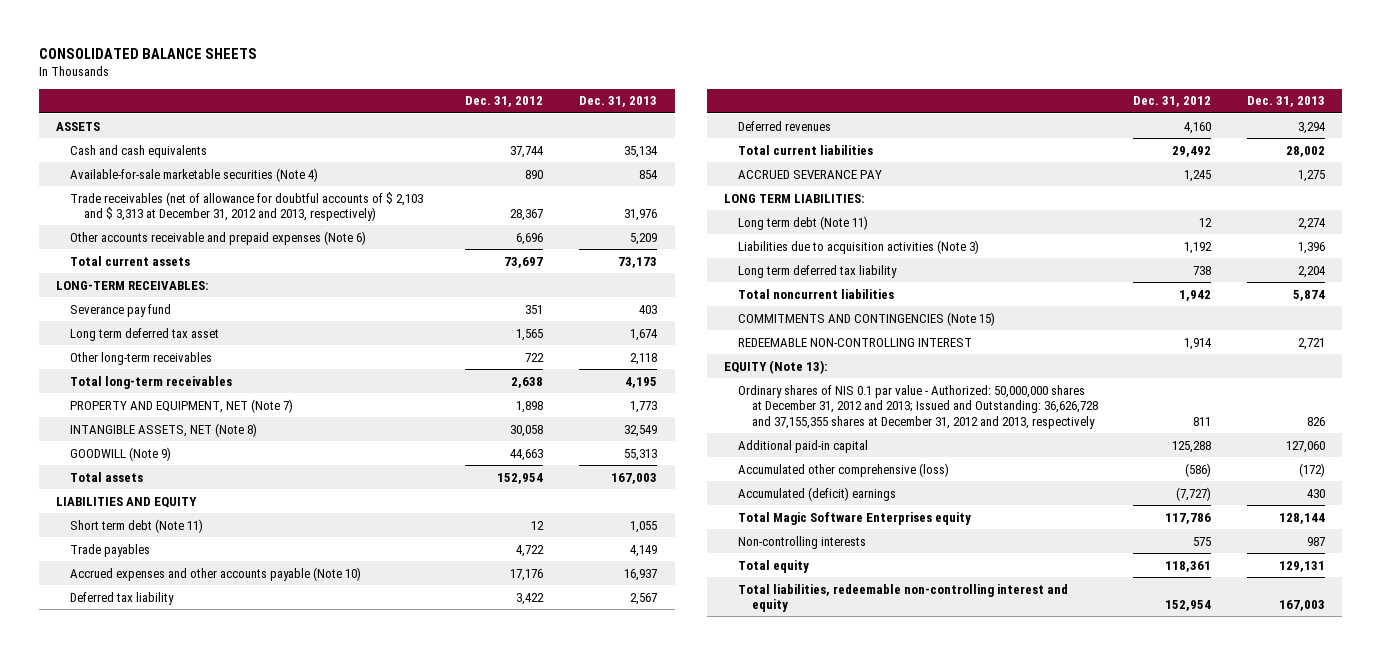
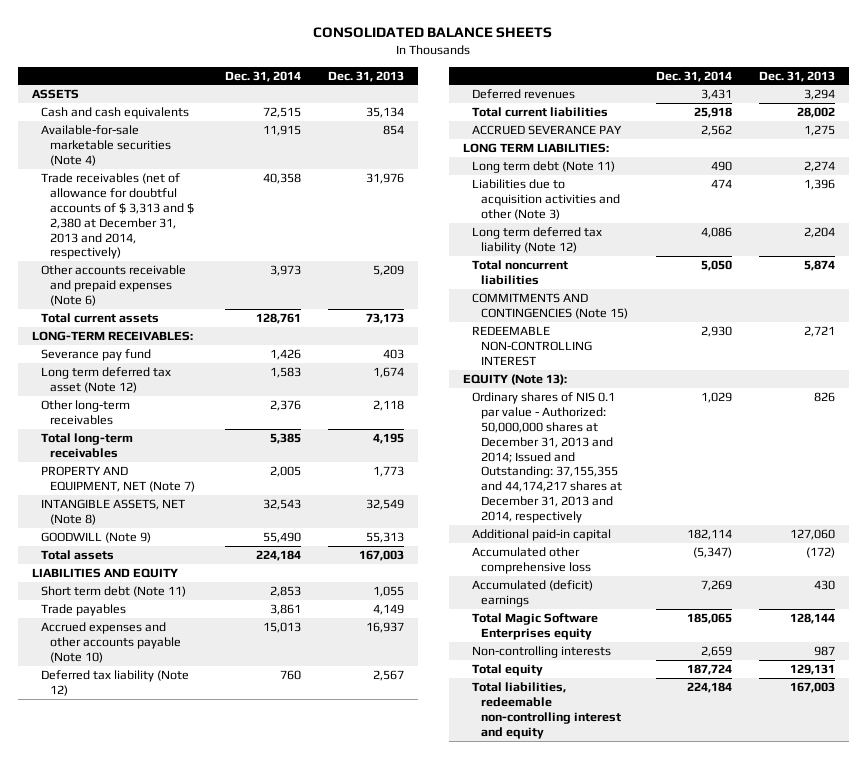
[465,96,544,108] Dec. 31, 2012 -> none
none -> [224,70,301,82] Dec. 31, 2014
[70,191,424,222] Trade receivables (net of allowance for doubtful accounts of $ 2,103 and $ 3,313 at December 31, 2012 and 2013, respectively) -> [41,173,195,260] Trade receivables (net of allowance for doubtful accounts of $ 3,313 and $ 2,380 at December 31, 2013 and 2014, respectively)
[70,327,220,341] Long term deferred tax asset -> [41,367,172,393] Long term deferred tax asset (Note 12)
[70,591,175,605] Deferred tax liability -> [41,670,190,696] Deferred tax liability (Note 12)
[738,239,980,254] Liabilities due to acquisition activities (Note 3) -> [472,179,621,220] Liabilities due to acquisition activities and other (Note 3)
[738,264,898,278] Long term deferred tax liability -> [472,227,603,254] Long term deferred tax liability (Note 12)
[738,384,1098,429] Ordinary shares of NIS 0.1 par value - Authorized: 50,000,000 shares at December 31, 2012 and 2013; Issued and Outstanding: 36,626,728 and 37,155,355 shares at December 31, 2012 and 2013, respectively -> [472,392,623,523] Ordinary shares of NIS 0.1 par value - Authorized: 50,000,000 shares at December 31, 2013 and 2014; Issued and Outstanding: 37,155,355 and 44,174,217 shares at December 31, 2013 and 2014, respectively
[738,462,950,477] Accumulated other comprehensive (loss) -> [472,547,592,574] Accumulated other comprehensive loss

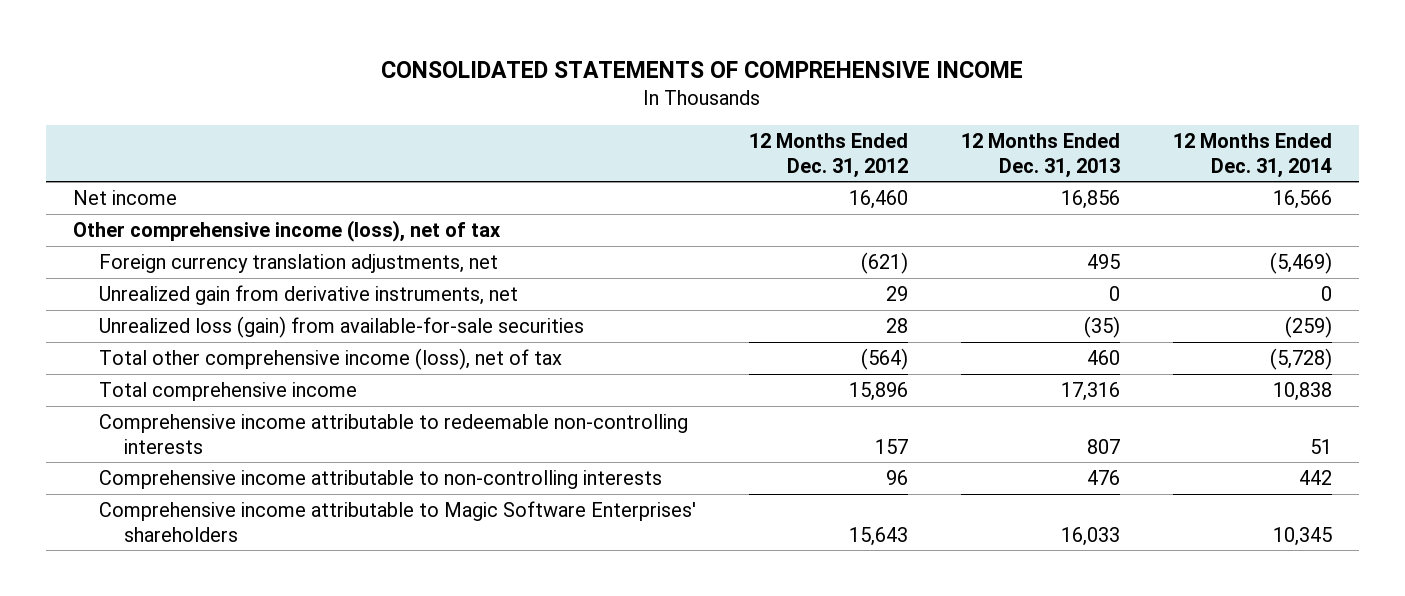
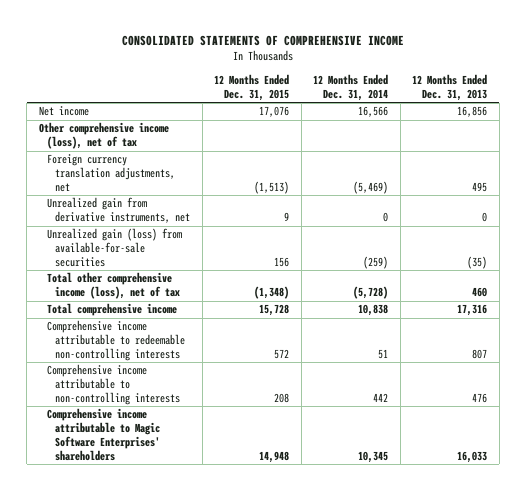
[748,133,908,178] 12 Months Ended Dec. 31, 2012 -> none
none -> [214,74,290,101] 12 Months Ended Dec. 31, 2015
[98,316,584,339] Unrealized loss (gain) from available-for-sale securities -> [47,228,183,267] Unrealized gain (loss) from available-for-sale securities

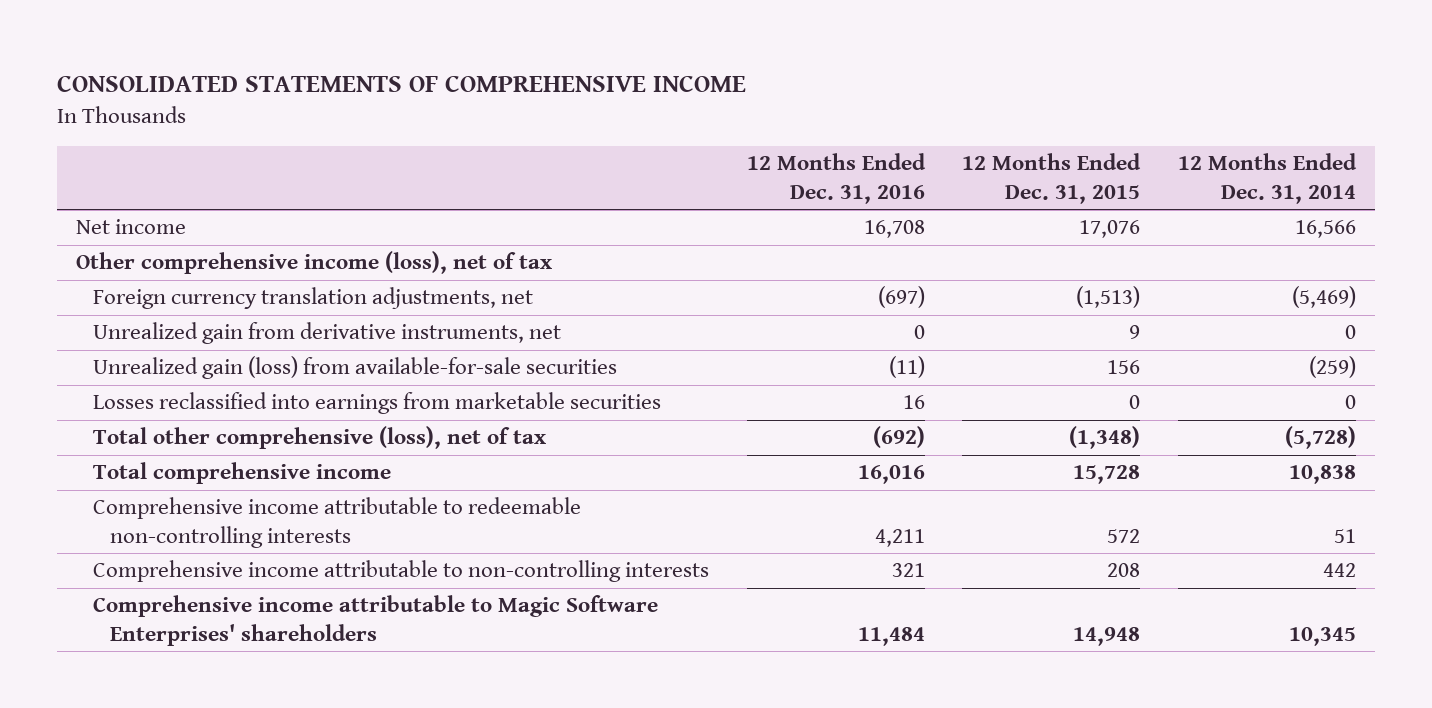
[412,74,488,101] 12 Months Ended Dec. 31, 2013 -> none
none -> [746,152,926,204] 12 Months Ended Dec. 31, 2016
none -> [92,392,661,415] Losses reclassified into earnings from marketable securities
[47,272,181,300] Total other comprehensive income (loss), net of tax -> [92,426,546,450] Total other comprehensive (loss), net of tax

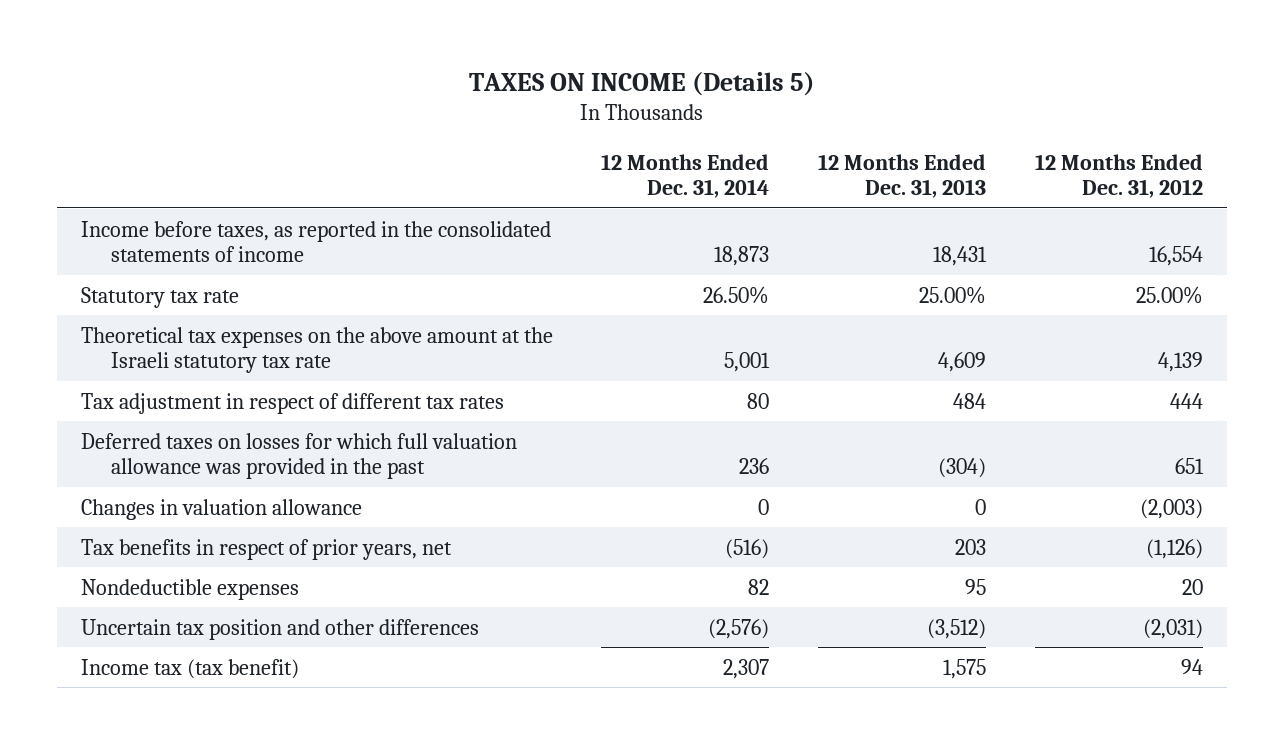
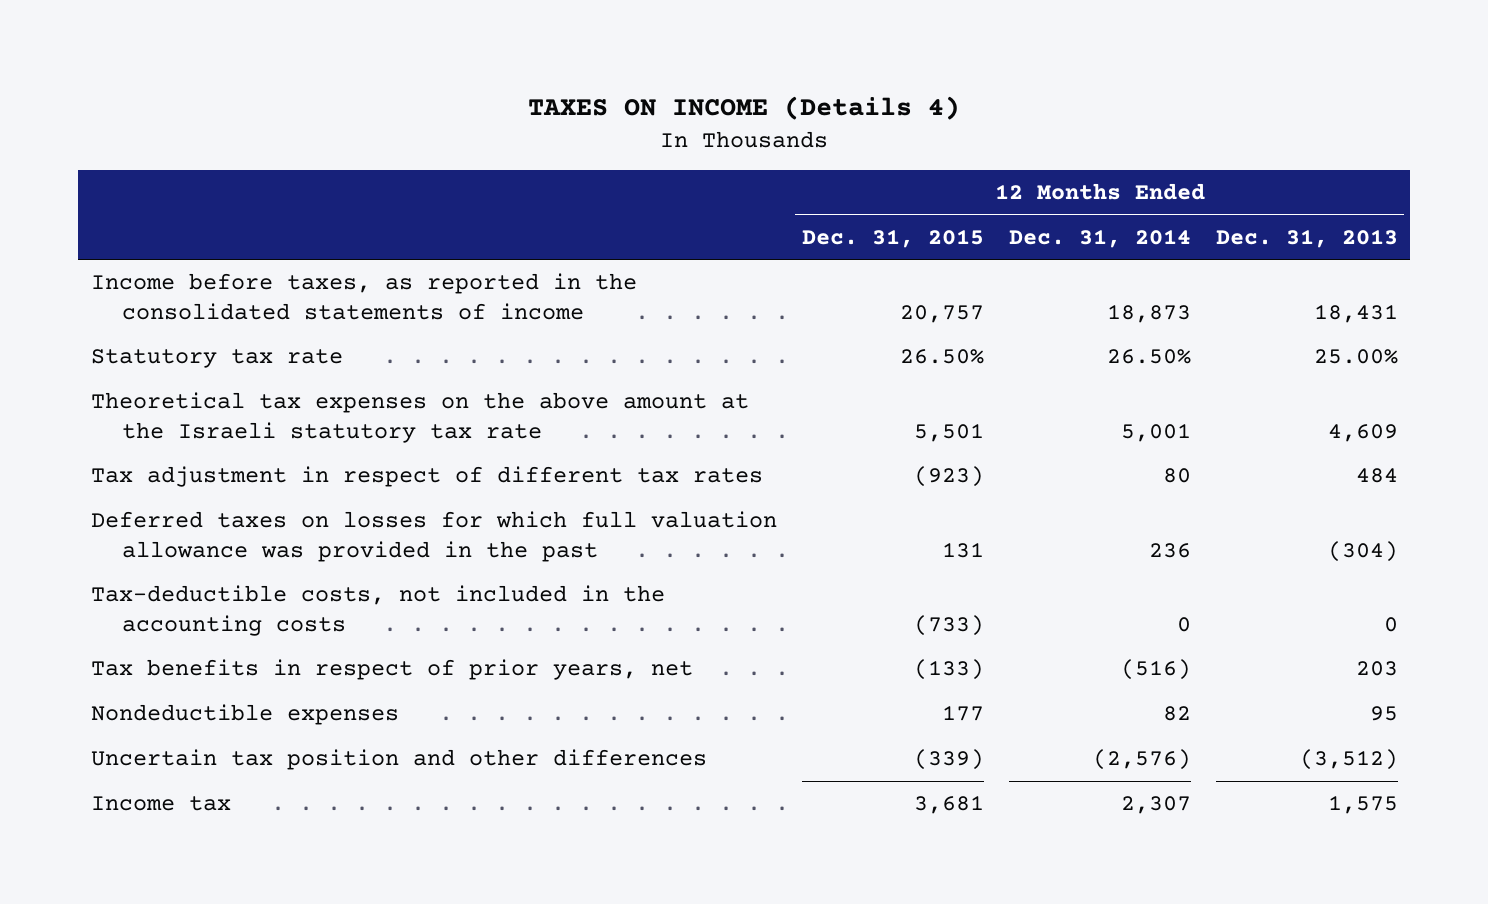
[468,71,815,96] TAXES ON INCOME (Details 5) -> [528,95,961,120] TAXES ON INCOME (Details 4)
[1034,153,1203,199] 12 Months Ended Dec. 31, 2012 -> none
none -> [801,228,984,248] Dec. 31, 2015
[80,498,362,520] Changes in valuation allowance -> none
none -> [90,585,665,636] Tax-deductible costs, not included in the accounting costs
[80,658,299,679] Income tax (tax benefit) -> [90,796,231,812] Income tax

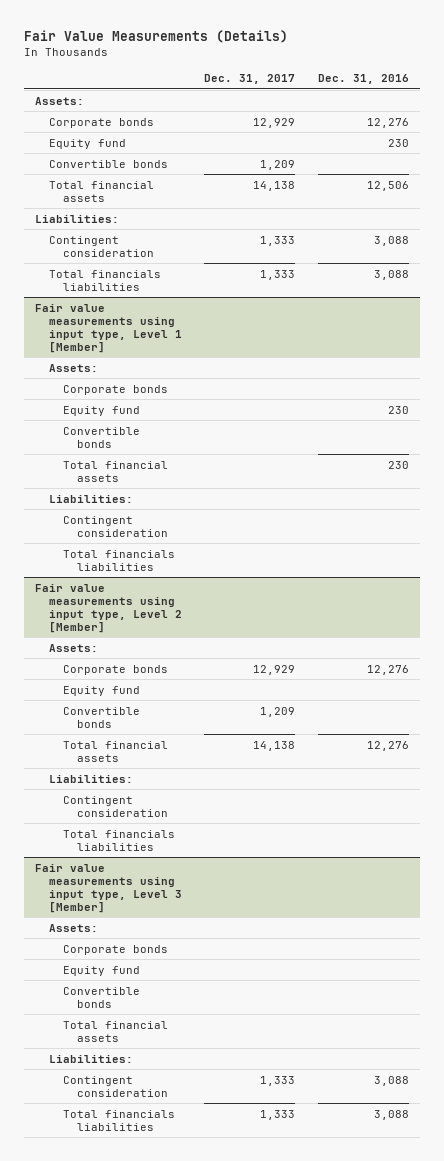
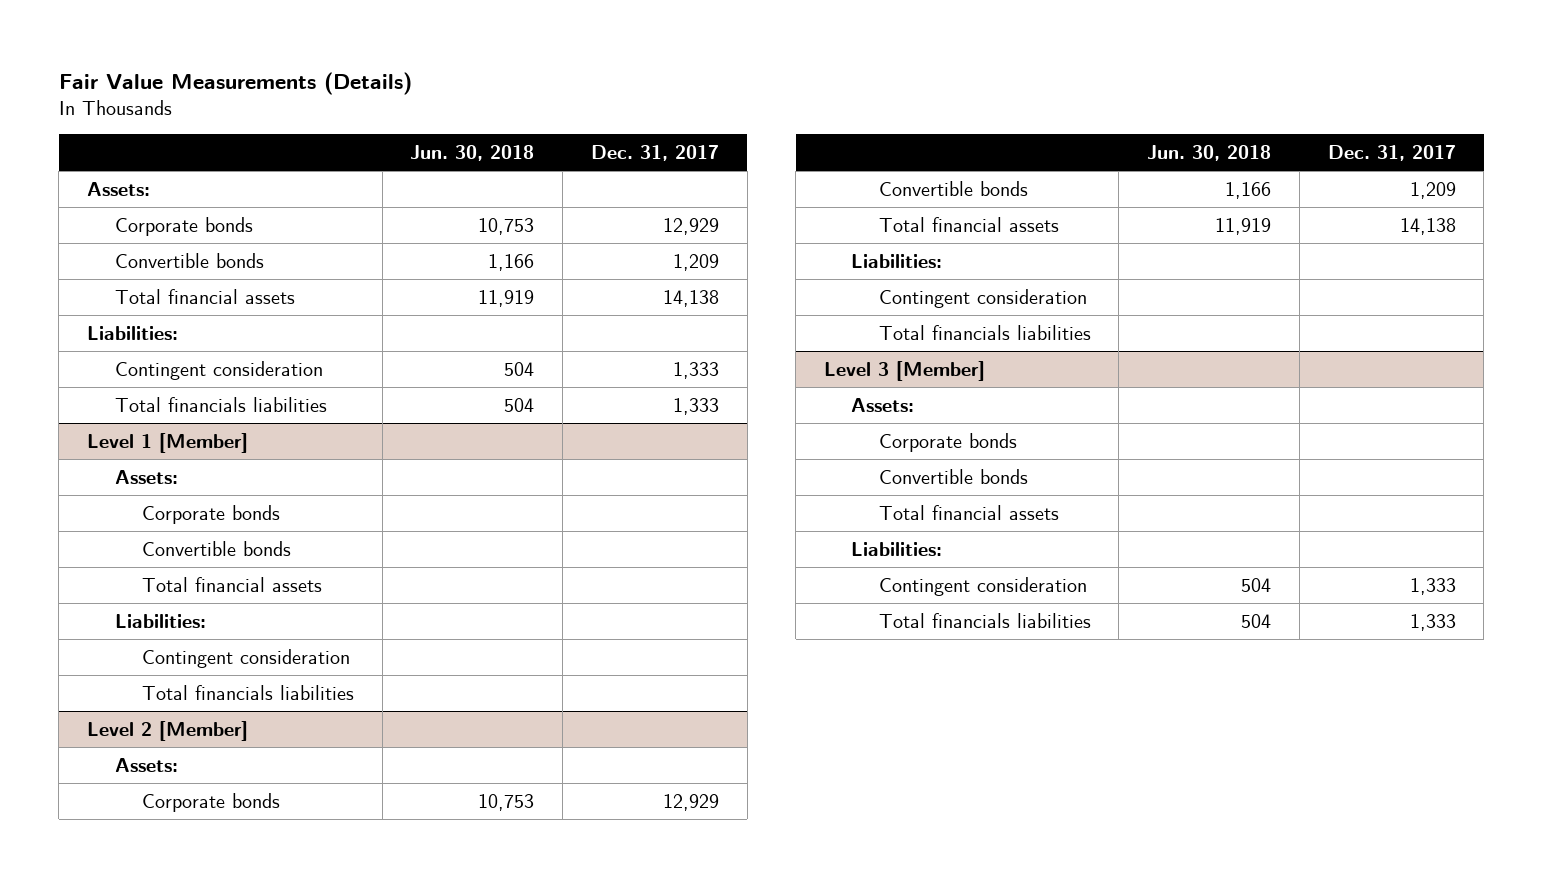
[317,73,409,84] Dec. 31, 2016 -> none
none -> [410,144,535,161] Jun. 30, 2018
[49,138,127,149] Equity fund -> none
[35,303,183,353] Fair value measurements using input type, Level 1 [Member] -> [87,432,249,453] Level 1 [Member]
[63,405,141,416] Equity fund -> none
[35,583,183,633] Fair value measurements using input type, Level 2 [Member] -> [87,720,249,741] Level 2 [Member]
[63,685,141,696] Equity fund -> none
[35,863,183,913] Fair value measurements using input type, Level 3 [Member] -> [823,360,985,381] Level 3 [Member]
[63,965,141,976] Equity fund -> none

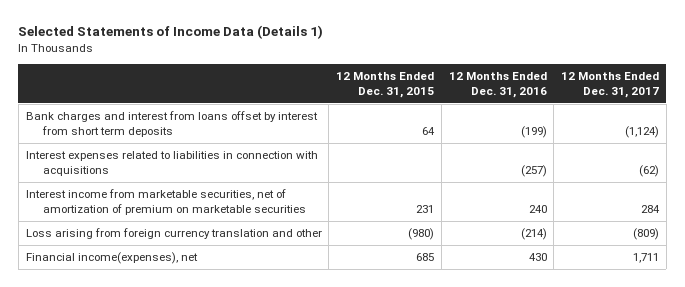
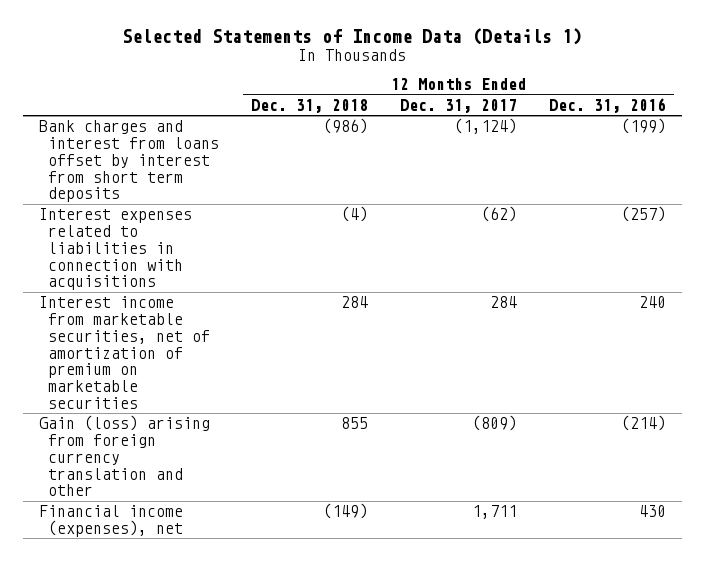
[336,71,435,98] 12 Months Ended Dec. 31, 2015 -> none
none -> [251,98,369,113] Dec. 31, 2018
[25,227,322,239] Loss arising from foreign currency translation and other -> [38,415,210,497] Gain (loss) arising from foreign currency translation and other
[25,251,198,264] Financial income(expenses), net -> [38,505,184,538] Financial income (expenses), net

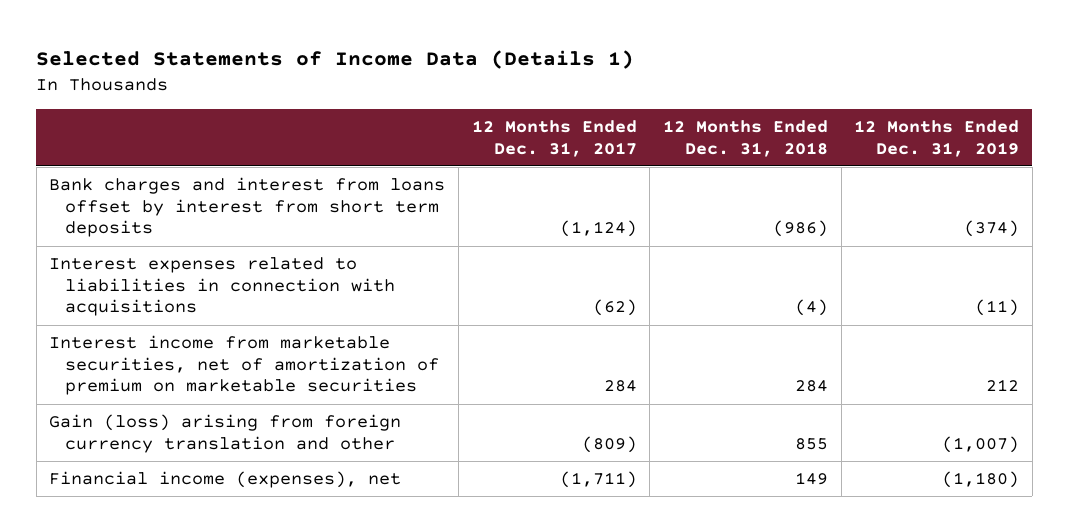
[548,97,666,113] Dec. 31, 2016 -> none
none -> [854,120,1020,157] 12 Months Ended Dec. 31, 2019
[323,503,369,520] (149) -> [794,472,828,486] 149
[472,505,518,520] 1,711 -> [559,471,637,489] (1,711)

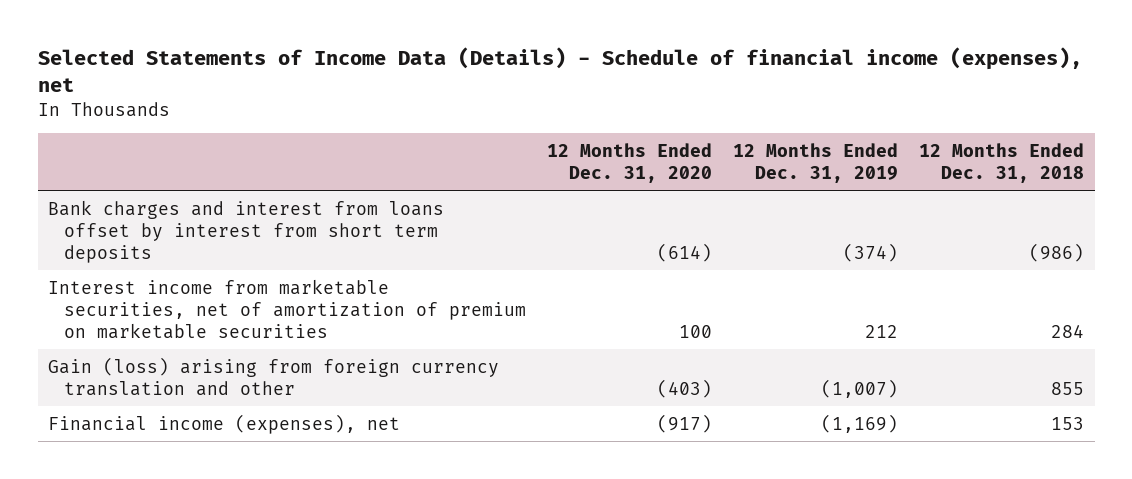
[36,50,635,70] Selected Statements of Income Data (Details 1) -> [37,46,1082,93] Selected Statements of Income Data (Details) - Schedule of financial income (expenses), net
[471,120,637,157] 12 Months Ended Dec. 31, 2017 -> none
none -> [547,143,713,184] 12 Months Ended Dec. 31, 2020
[49,257,396,317] Interest expenses related to liabilities in connection with acquisitions -> none
[794,472,828,486] 149 -> [1051,416,1085,430] 153
[942,471,1020,489] (1,180) -> [821,413,899,433] (1,169)

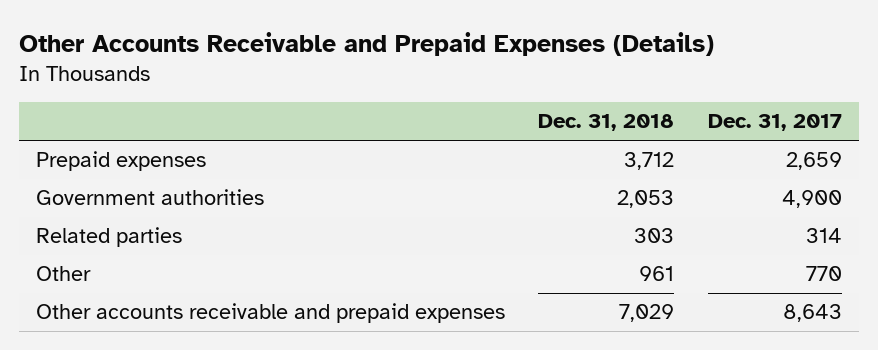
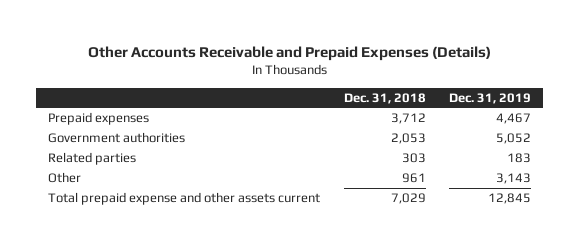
[707,114,842,132] Dec. 31, 2017 -> none
none -> [449,92,532,104] Dec. 31, 2019
[35,303,505,324] Other accounts receivable and prepaid expenses -> [48,192,321,206] Total prepaid expense and other assets current

